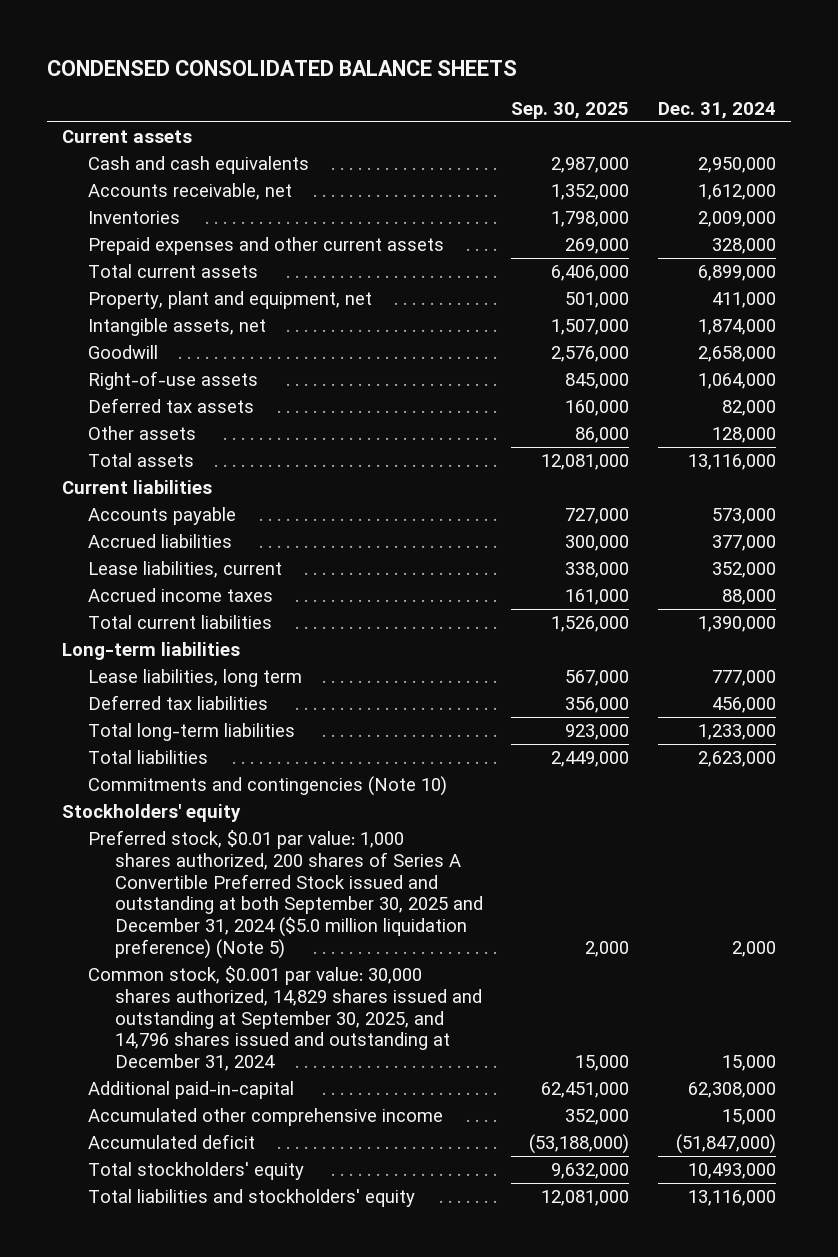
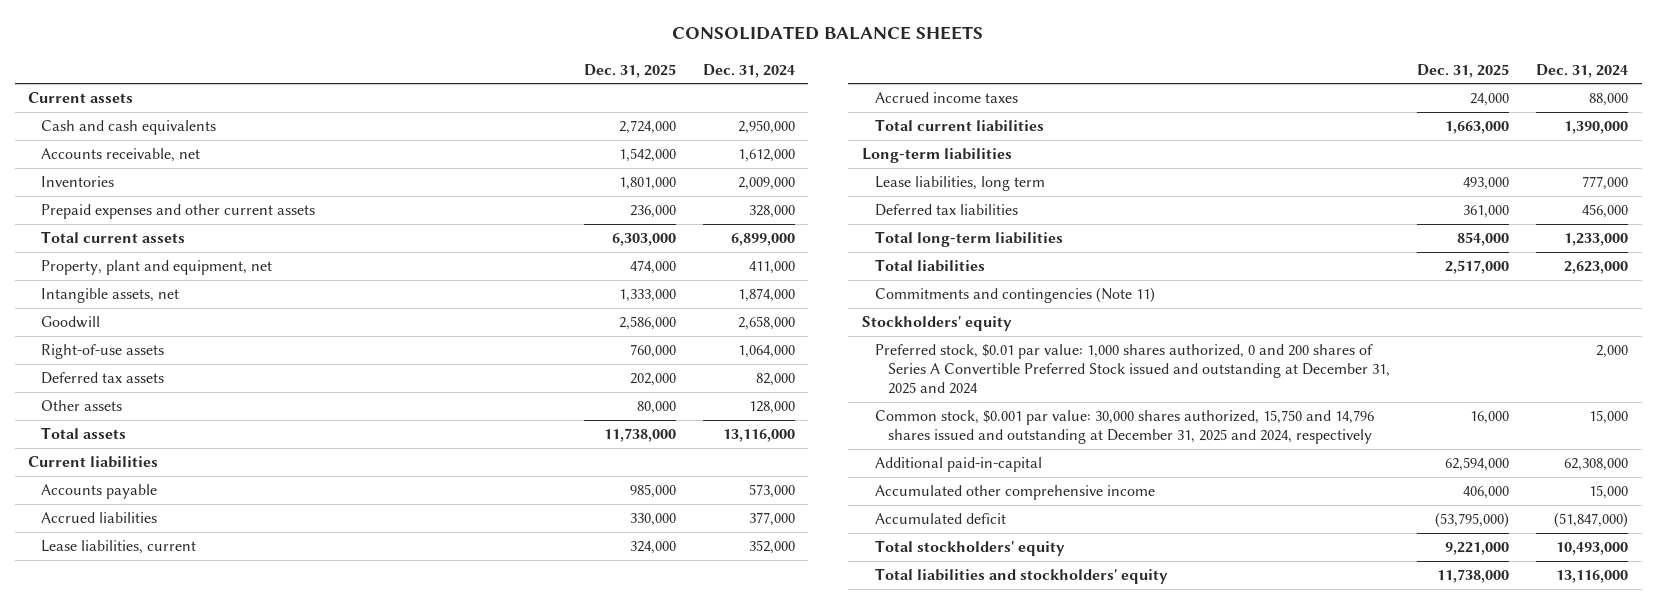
[47,60,518,77] CONDENSED CONSOLIDATED BALANCE SHEETS -> [672,26,984,41] CONSOLIDATED BALANCE SHEETS
[511,101,630,119] Sep. 30, 2025 -> none
none -> [583,63,676,78] Dec. 31, 2025
[88,775,448,796] Commitments and contingencies (Note 10) -> [874,287,1155,304] Commitments and contingencies (Note 11)
[88,829,483,959] Preferred stock, $0.01 par value: 1,000 shares authorized, 200 shares of Series A Convertible Preferred Stock issued and outstanding at both September 30, 2025 and December 31, 2024 ($5.0 million liquidation preference) (Note 5) -> [874,344,1390,395] Preferred stock, $0.01 par value: 1,000 shares authorized, 0 and 200 shares of Series A Convertible Preferred Stock issued and outstanding at December 31, 2025 and 2024
[88,965,482,1072] Common stock, $0.001 par value: 30,000 shares authorized, 14,829 shares issued and outstanding at September 30, 2025, and 14,796 shares issued and outstanding at December 31, 2024 -> [874,410,1374,445] Common stock, $0.001 par value: 30,000 shares authorized, 15,750 and 14,796 shares issued and outstanding at December 31, 2025 and 2024, respectively

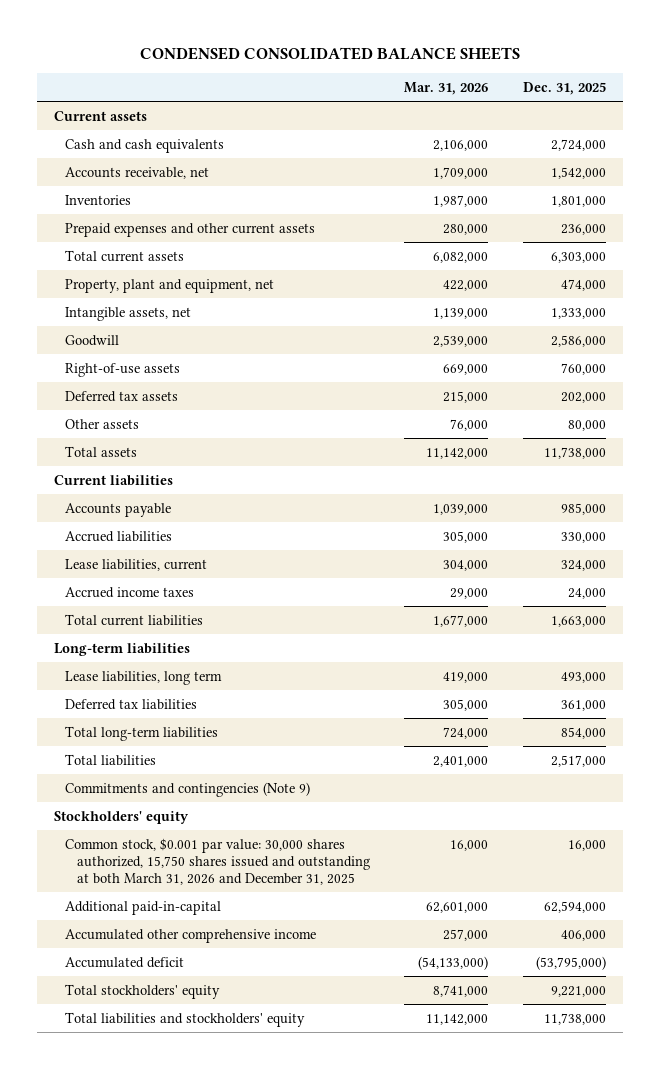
[672,26,984,41] CONSOLIDATED BALANCE SHEETS -> [139,46,520,60] CONDENSED CONSOLIDATED BALANCE SHEETS
[702,63,795,78] Dec. 31, 2024 -> none
none -> [404,81,489,95] Mar. 31, 2026
[874,287,1155,304] Commitments and contingencies (Note 11) -> [65,781,311,797] Commitments and contingencies (Note 9)
[874,344,1390,395] Preferred stock, $0.01 par value: 1,000 shares authorized, 0 and 200 shares of Series A Convertible Preferred Stock issued and outstanding at December 31, 2025 and 2024 -> none
[874,410,1374,445] Common stock, $0.001 par value: 30,000 shares authorized, 15,750 and 14,796 shares issued and outstanding at December 31, 2025 and 2024, respectively -> [65,837,370,885] Common stock, $0.001 par value: 30,000 shares authorized, 15,750 shares issued and outstanding at both March 31, 2026 and December 31, 2025

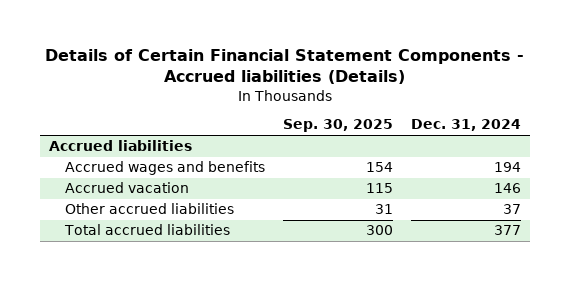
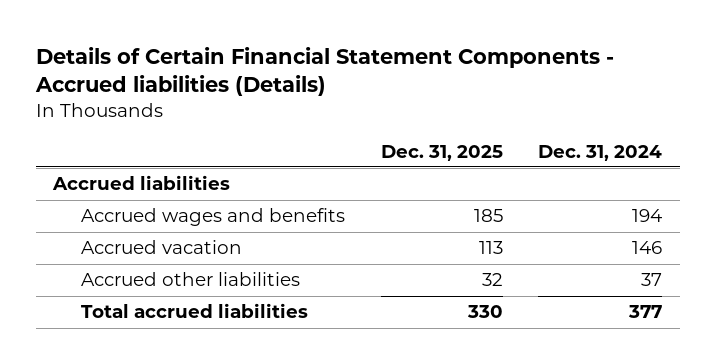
[283,119,394,133] Sep. 30, 2025 -> none
none -> [380,144,503,161] Dec. 31, 2025
[65,203,235,215] Other accrued liabilities -> [81,272,301,287] Accrued other liabilities

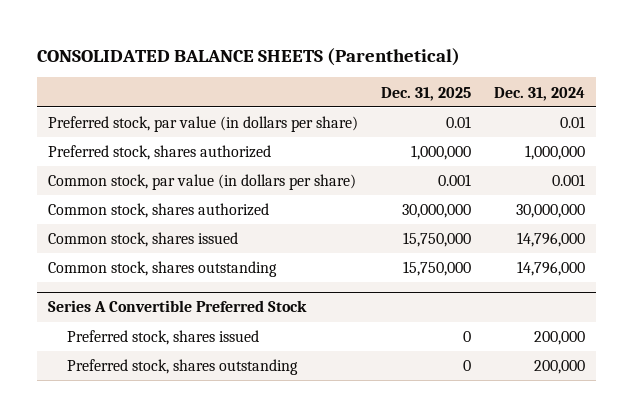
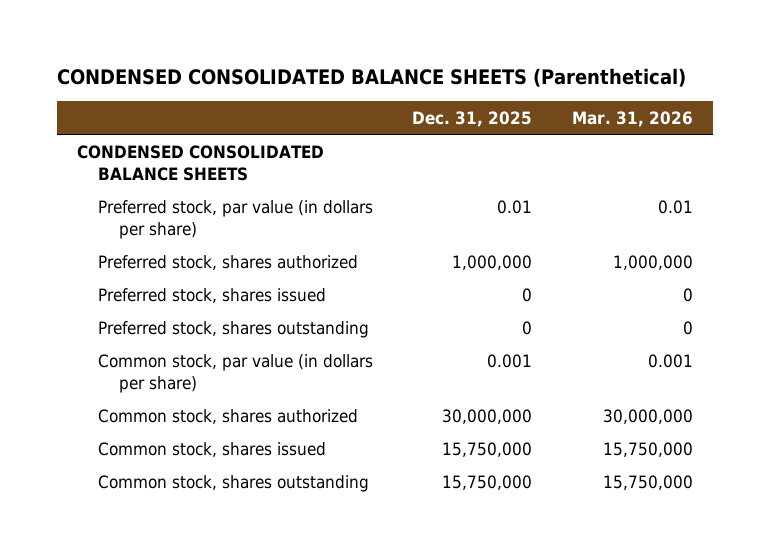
[36,47,460,66] CONSOLIDATED BALANCE SHEETS (Parenthetical) -> [57,67,687,87] CONDENSED CONSOLIDATED BALANCE SHEETS (Parenthetical)
[493,86,585,101] Dec. 31, 2024 -> none
none -> [572,110,694,127] Mar. 31, 2026
none -> [77,144,325,181] CONDENSED CONSOLIDATED BALANCE SHEETS
none -> [97,287,326,303] Preferred stock, shares issued
none -> [97,320,369,338] Preferred stock, shares outstanding
[48,300,308,313] Series A Convertible Preferred Stock -> none
[66,330,259,346] Preferred stock, shares issued -> none
[66,359,298,376] Preferred stock, shares outstanding -> none

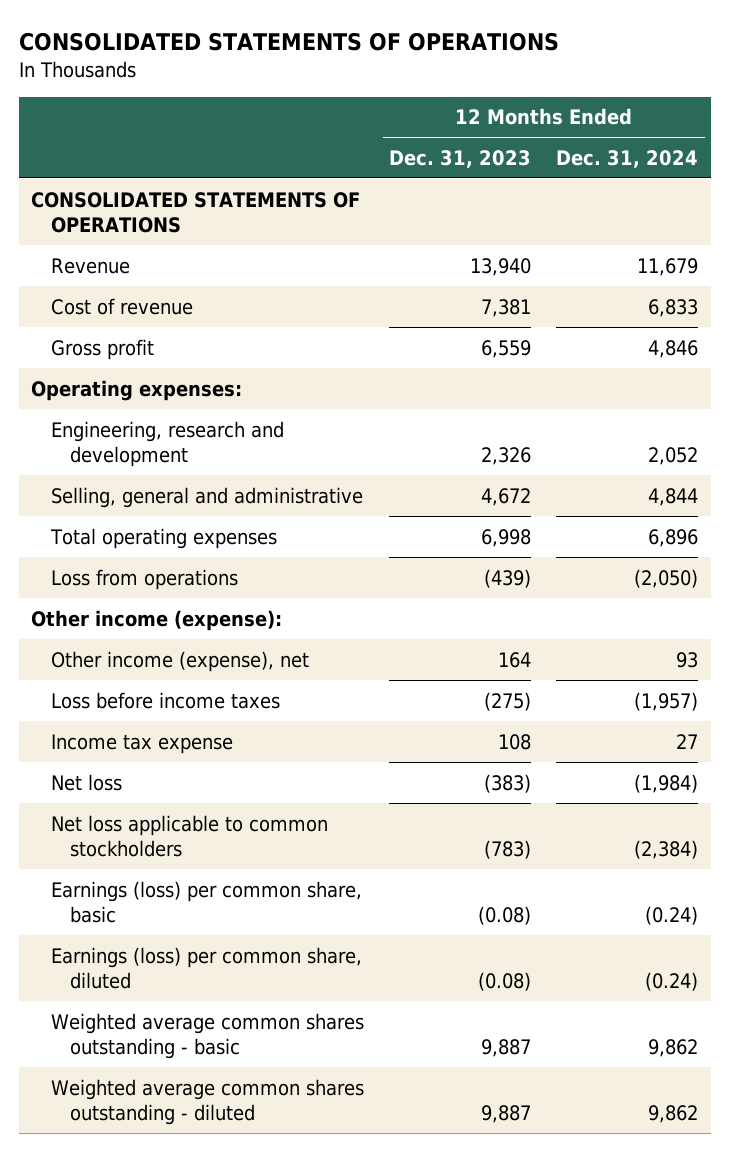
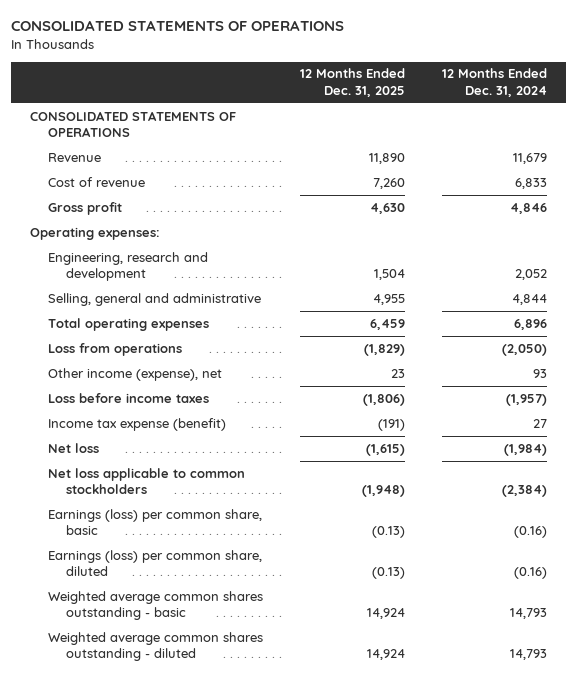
[388,149,531,168] Dec. 31, 2023 -> none
none -> [300,68,406,98] 12 Months Ended Dec. 31, 2025
[31,609,283,631] Other income (expense): -> none
[50,733,233,754] Income tax expense -> [48,417,227,431] Income tax expense (benefit)
[645,905,699,925] (0.24) -> [514,526,548,539] (0.16)
[645,971,699,991] (0.24) -> [514,567,548,580] (0.16)
[648,1038,699,1057] 9,862 -> [510,608,548,620] 14,793
[648,1104,699,1123] 9,862 -> [510,649,548,661] 14,793

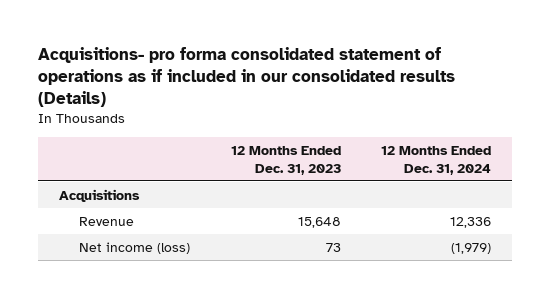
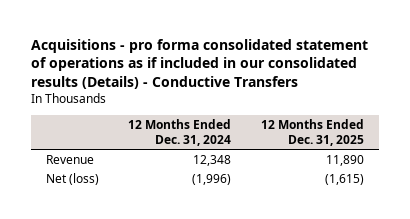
[38,47,456,108] Acquisitions- pro forma consolidated statement of operations as if included in our consolidated results (Details) -> [31,38,369,90] Acquisitions - pro forma consolidated statement of operations as if included in our consolidated results (Details) - Conductive Transfers
[230,146,341,175] 12 Months Ended Dec. 31, 2023 -> none
none -> [260,118,364,147] 12 Months Ended Dec. 31, 2025
[58,189,140,203] Acquisitions -> none
[450,217,492,229] 12,336 -> [193,154,232,166] 12,348
[78,242,190,255] Net income (loss) -> [45,172,99,185] Net (loss)
[451,243,492,255] (1,979) -> [192,173,232,185] (1,996)

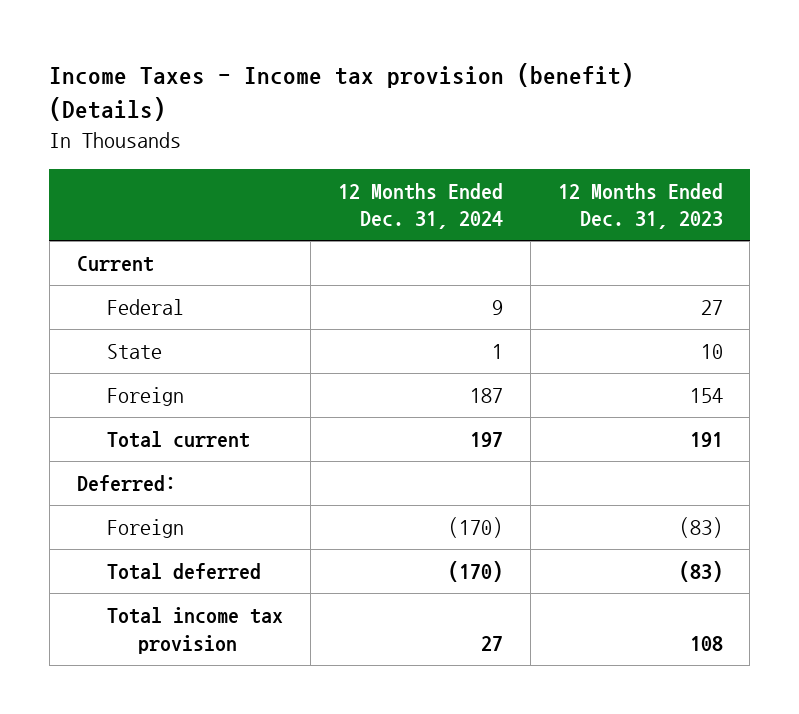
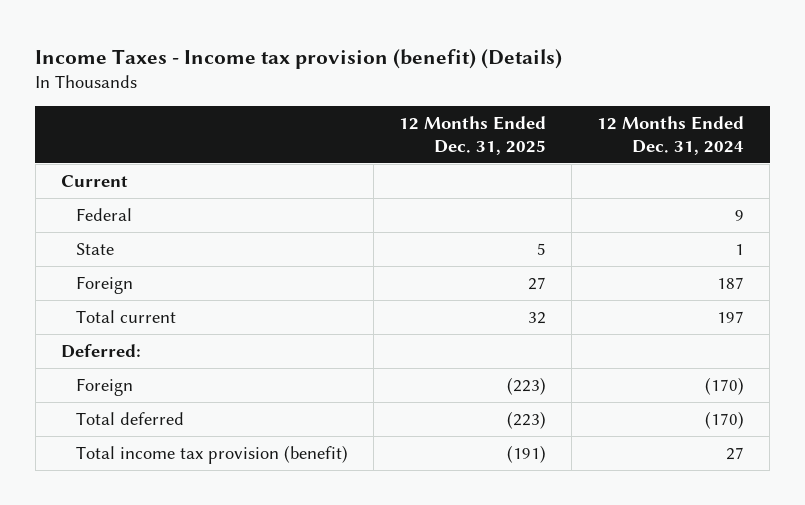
[557,182,723,230] 12 Months Ended Dec. 31, 2023 -> none
none -> [399,116,547,155] 12 Months Ended Dec. 31, 2025
[107,606,284,654] Total income tax provision -> [76,444,349,464] Total income tax provision (benefit)

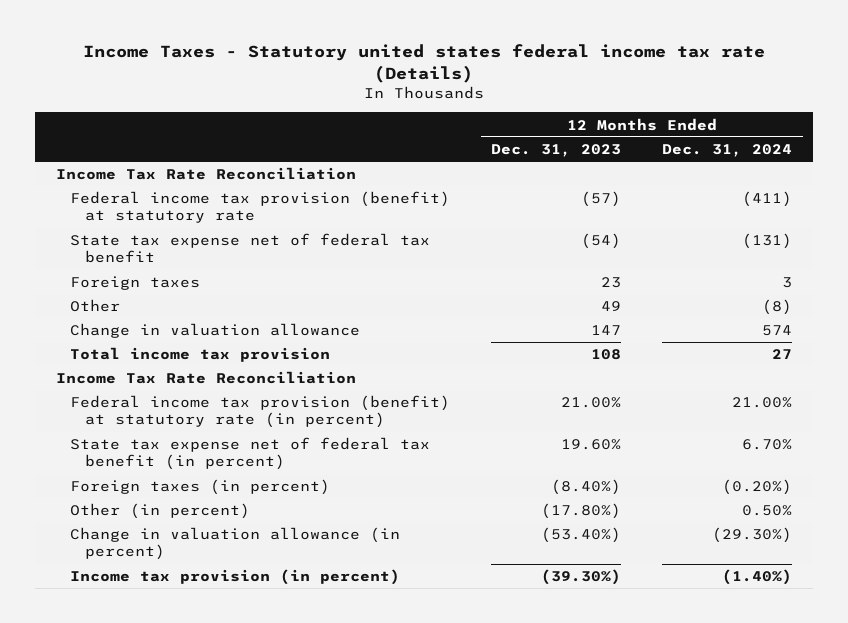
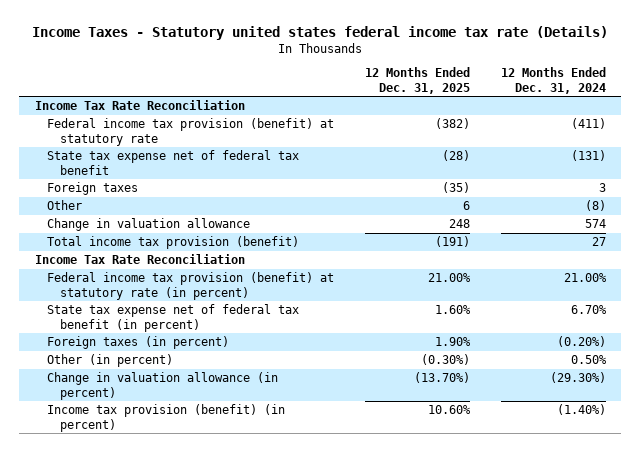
[491,143,622,157] Dec. 31, 2023 -> none
none -> [365,67,471,94] 12 Months Ended Dec. 31, 2025
[70,347,331,363] Total income tax provision -> [47,236,300,250] Total income tax provision (benefit)
[70,569,401,586] Income tax provision (in percent) -> [47,404,286,432] Income tax provision (benefit) (in percent)

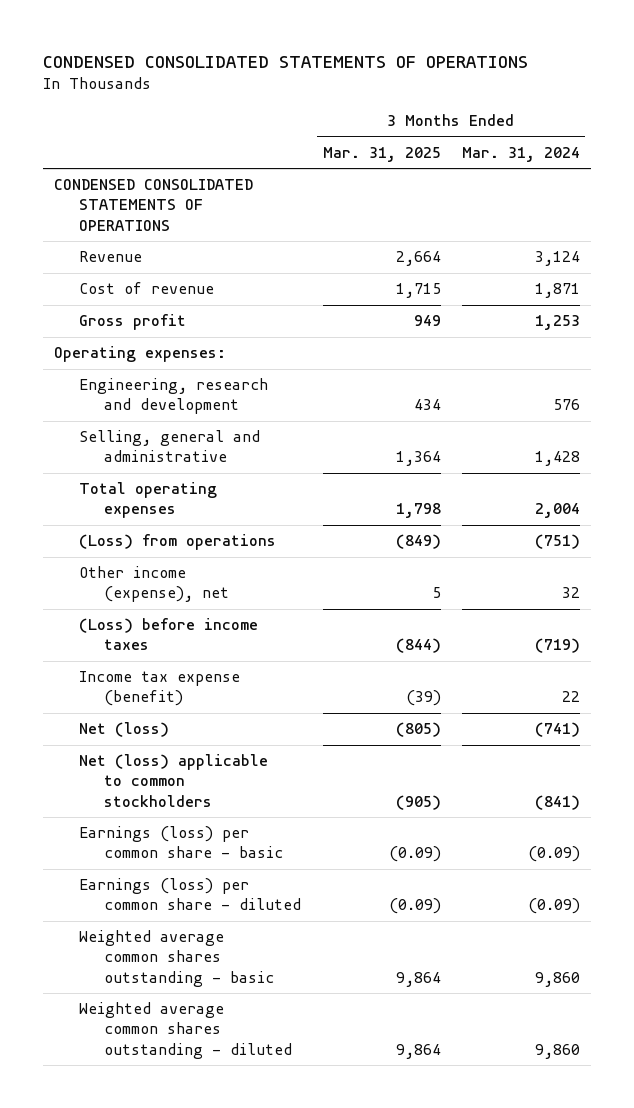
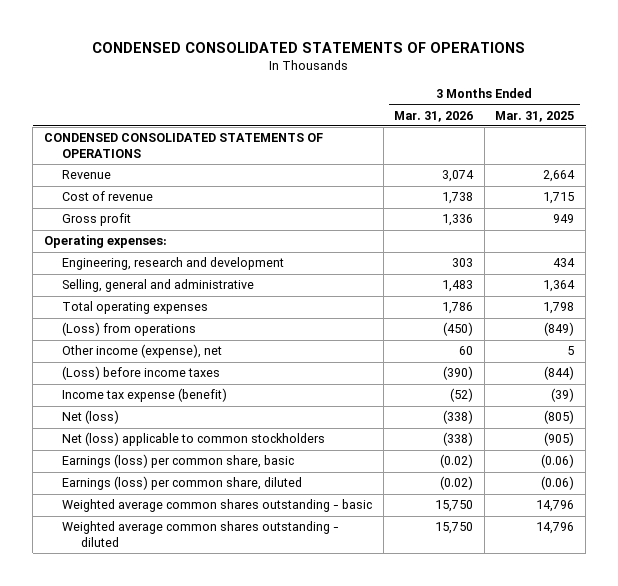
[461,146,580,162] Mar. 31, 2024 -> none
none -> [394,110,474,122] Mar. 31, 2026
[79,826,284,859] Earnings (loss) per common share - basic -> [62,454,295,469] Earnings (loss) per common share, basic
[388,846,441,863] (0.09) -> [541,454,575,469] (0.06)
[79,878,302,911] Earnings (loss) per common share - diluted -> [62,476,303,491] Earnings (loss) per common share, diluted
[388,898,441,915] (0.09) -> [541,476,575,491] (0.06)
[395,971,441,987] 9,864 -> [536,500,575,513] 14,796
[395,1043,441,1059] 9,864 -> [536,522,575,535] 14,796

